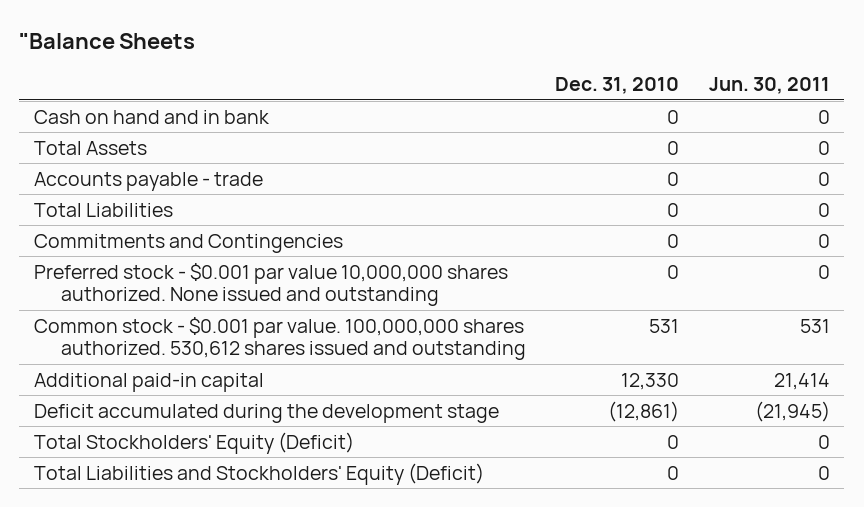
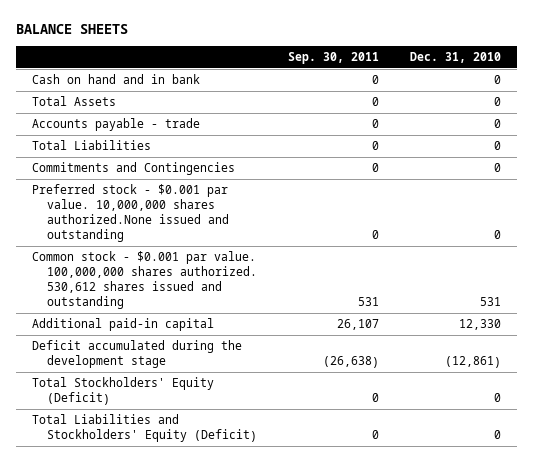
[19,33,196,50] "Balance Sheets -> [16,24,129,35] BALANCE SHEETS
[708,77,830,95] Jun. 30, 2011 -> none
none -> [287,52,379,65] Sep. 30, 2011
[33,262,508,307] Preferred stock - $0.001 par value 10,000,000 shares authorized. None issued and outstanding -> [31,184,229,242] Preferred stock - $0.001 par value. 10,000,000 shares authorized.None issued and outstanding

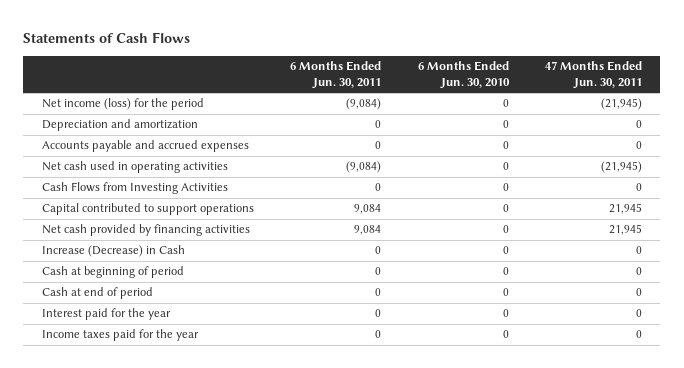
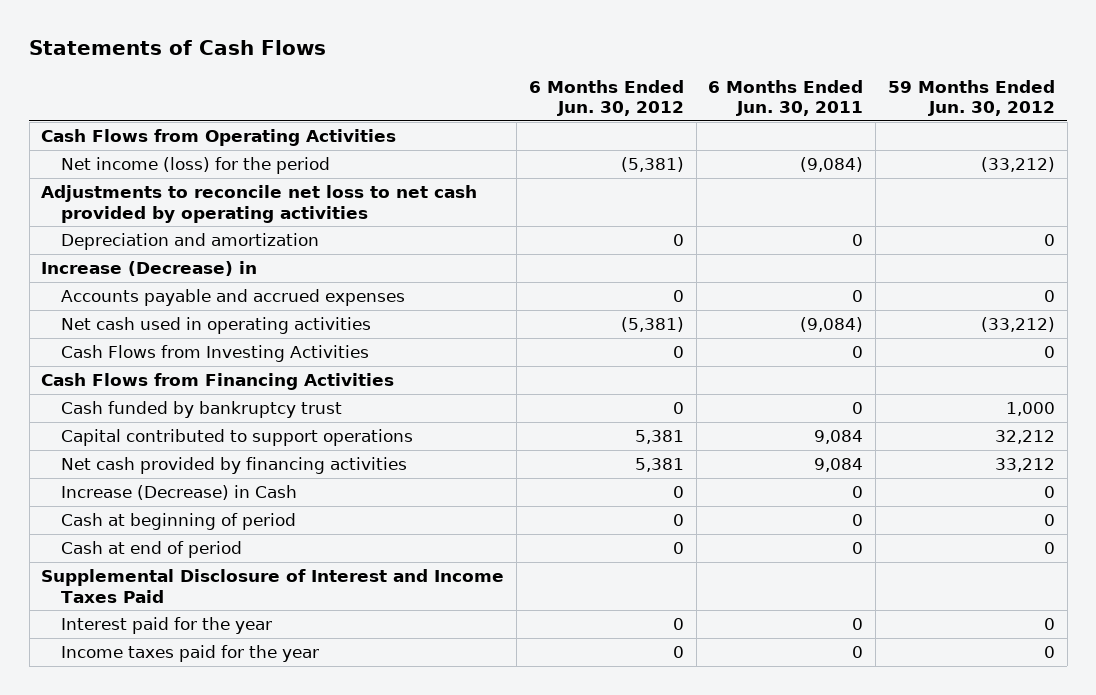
[417,60,510,89] 6 Months Ended Jun. 30, 2010 -> none
[545,60,643,89] 47 Months Ended Jun. 30, 2011 -> none
none -> [528,79,684,116] 6 Months Ended Jun. 30, 2012
none -> [887,79,1055,116] 59 Months Ended Jun. 30, 2012
none -> [41,129,397,147] Cash Flows from Operating Activities
none -> [41,185,478,223] Adjustments to reconcile net loss to net cash provided by operating activities
none -> [41,261,258,277] Increase (Decrease) in
none -> [41,373,395,391] Cash Flows from Financing Activities
none -> [61,401,343,419] Cash funded by bankruptcy trust
none -> [41,569,505,603] Supplemental Disclosure of Interest and Income Taxes Paid

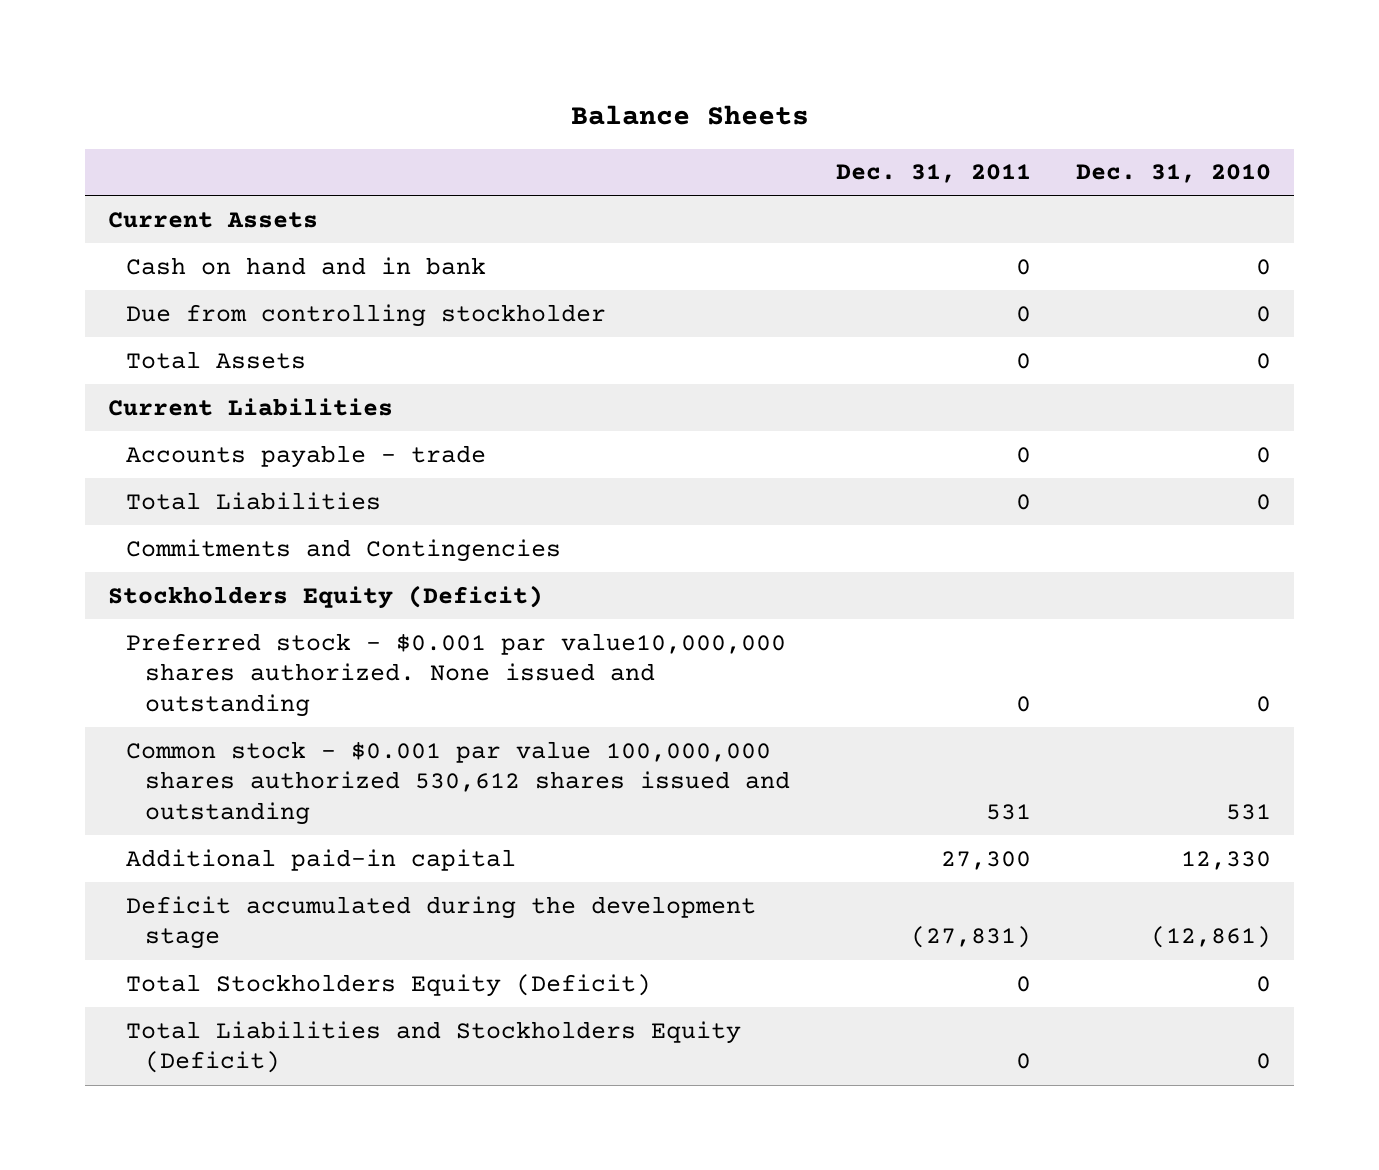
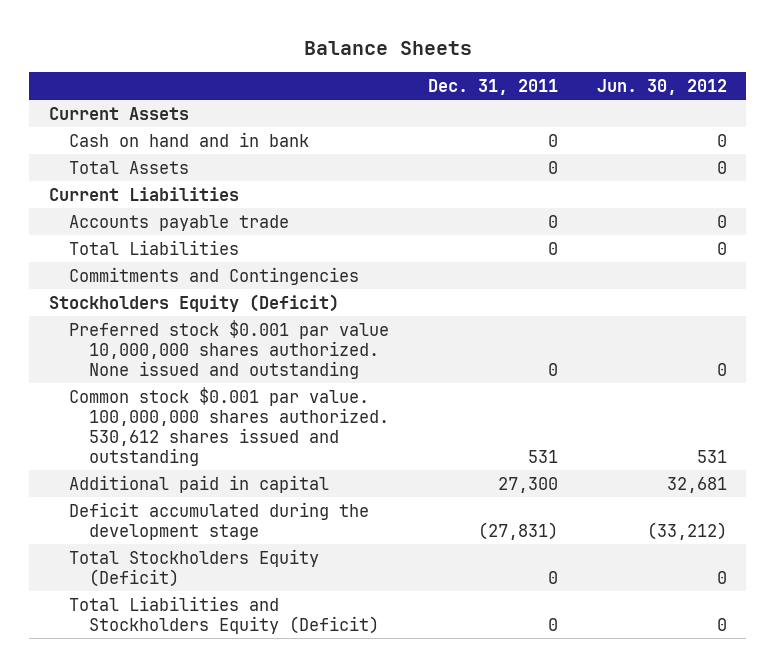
[1076,164,1272,184] Dec. 31, 2010 -> none
none -> [596,78,727,95] Jun. 30, 2012
[126,303,607,327] Due from controlling stockholder -> none
[126,444,487,468] Accounts payable - trade -> [68,214,289,231] Accounts payable trade
[126,632,787,717] Preferred stock - $0.001 par value10,000,000 shares authorized. None issued and outstanding -> [68,319,389,379] Preferred stock $0.001 par value 10,000,000 shares authorized. None issued and outstanding
[126,740,791,825] Common stock - $0.001 par value 100,000,000 shares authorized 530,612 shares issued and outstanding -> [68,386,389,467] Common stock $0.001 par value. 100,000,000 shares authorized. 530,612 shares issued and outstanding
[126,848,517,871] Additional paid-in capital -> [68,474,329,493] Additional paid in capital

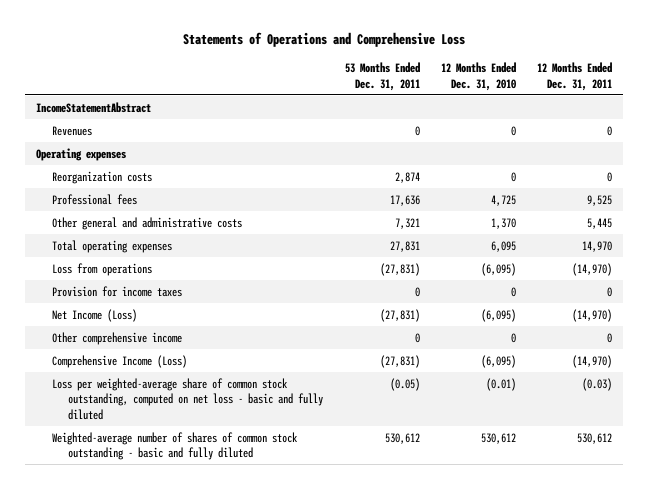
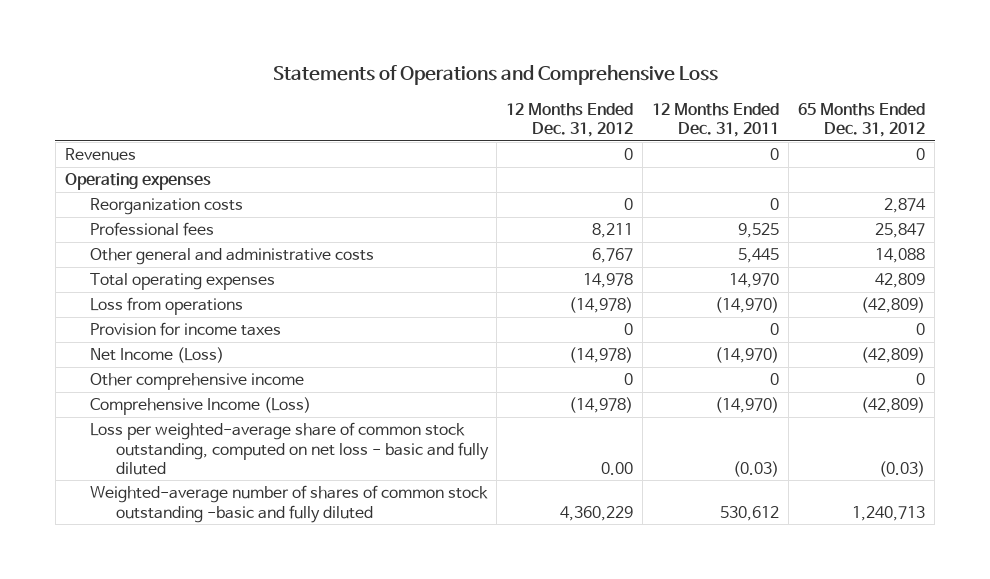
[344,62,420,91] 53 Months Ended Dec. 31, 2011 -> none
[440,62,516,91] 12 Months Ended Dec. 31, 2010 -> none
none -> [506,102,634,138] 12 Months Ended Dec. 31, 2012
none -> [798,102,926,138] 65 Months Ended Dec. 31, 2012
[35,101,151,113] IncomeStatementAbstract -> none
[52,431,299,461] Weighted-average number of shares of common stock outstanding - basic and fully diluted -> [90,485,489,523] Weighted-average number of shares of common stock outstanding -basic and fully diluted

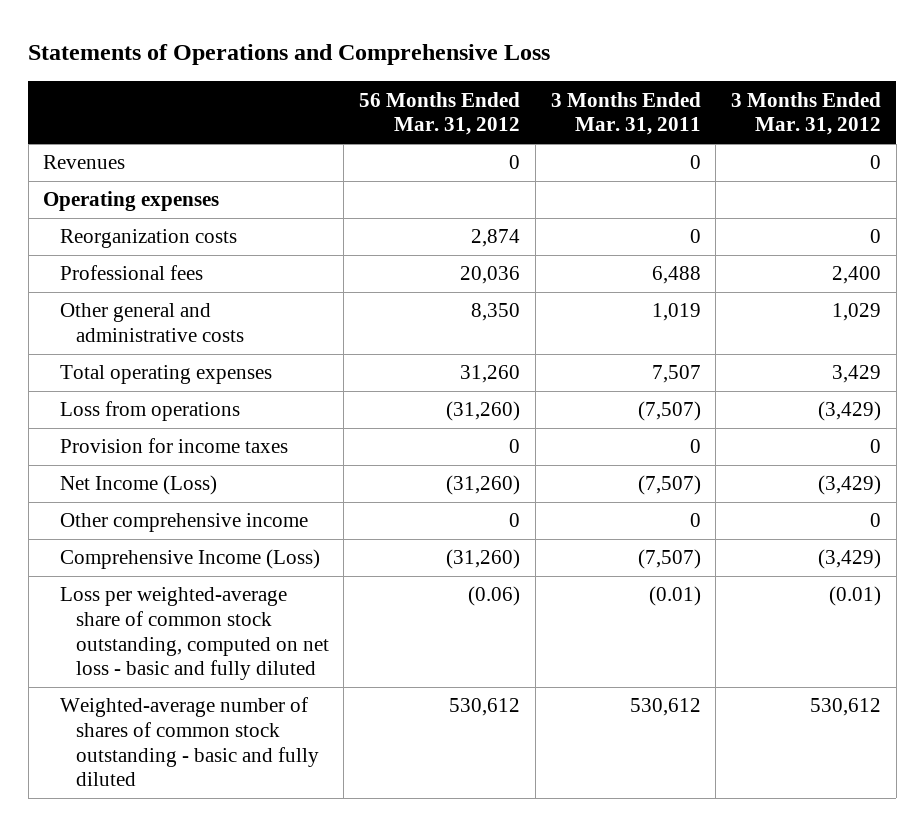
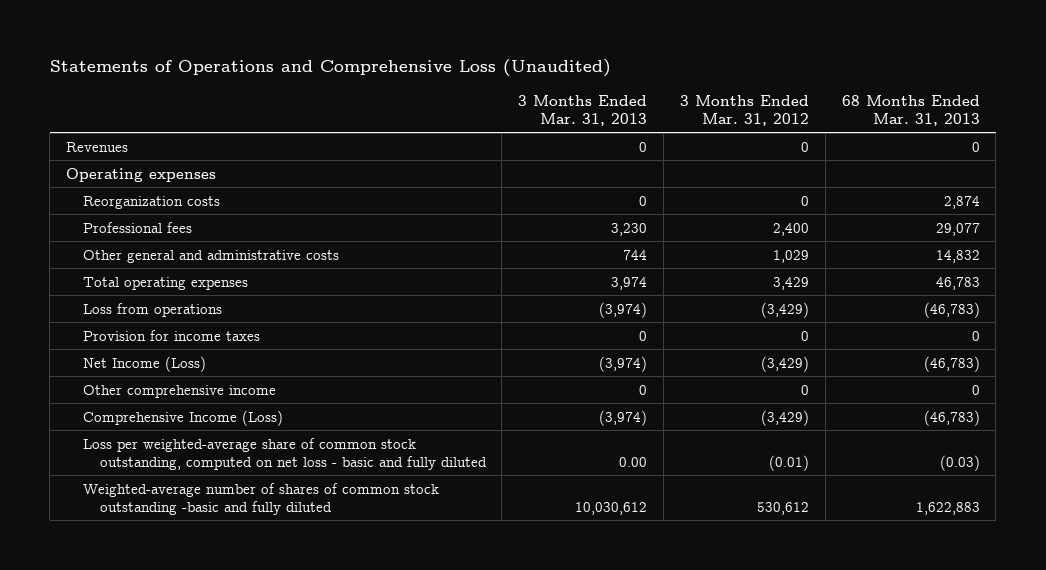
[28,44,551,66] Statements of Operations and Comprehensive Loss -> [49,59,611,78] Statements of Operations and Comprehensive Loss (Unaudited)
[359,91,521,136] 56 Months Ended Mar. 31, 2012 -> none
[550,91,701,136] 3 Months Ended Mar. 31, 2011 -> none
none -> [518,94,648,126] 3 Months Ended Mar. 31, 2013
none -> [841,94,980,126] 68 Months Ended Mar. 31, 2013
[59,697,319,787] Weighted-average number of shares of common stock outstanding - basic and fully diluted -> [82,482,439,515] Weighted-average number of shares of common stock outstanding -basic and fully diluted

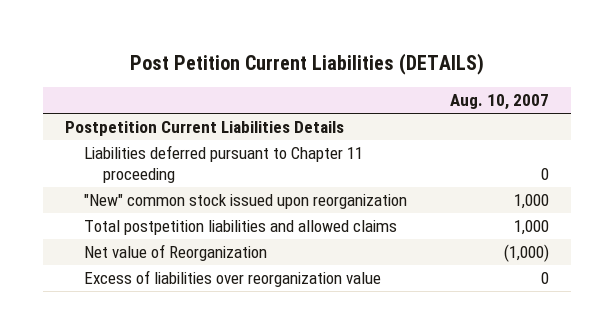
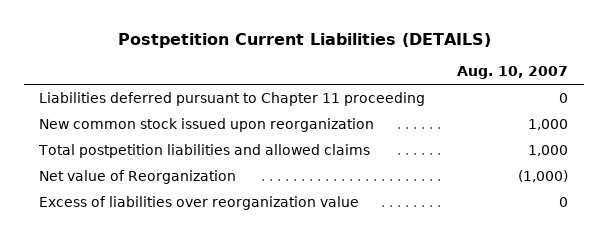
[130,52,485,75] Post Petition Current Liabilities (DETAILS) -> [117,32,491,48] Postpetition Current Liabilities (DETAILS)
[64,121,344,137] Postpetition Current Liabilities Details -> none
[83,194,407,210] "New" common stock issued upon reorganization -> [39,118,375,133] New common stock issued upon reorganization

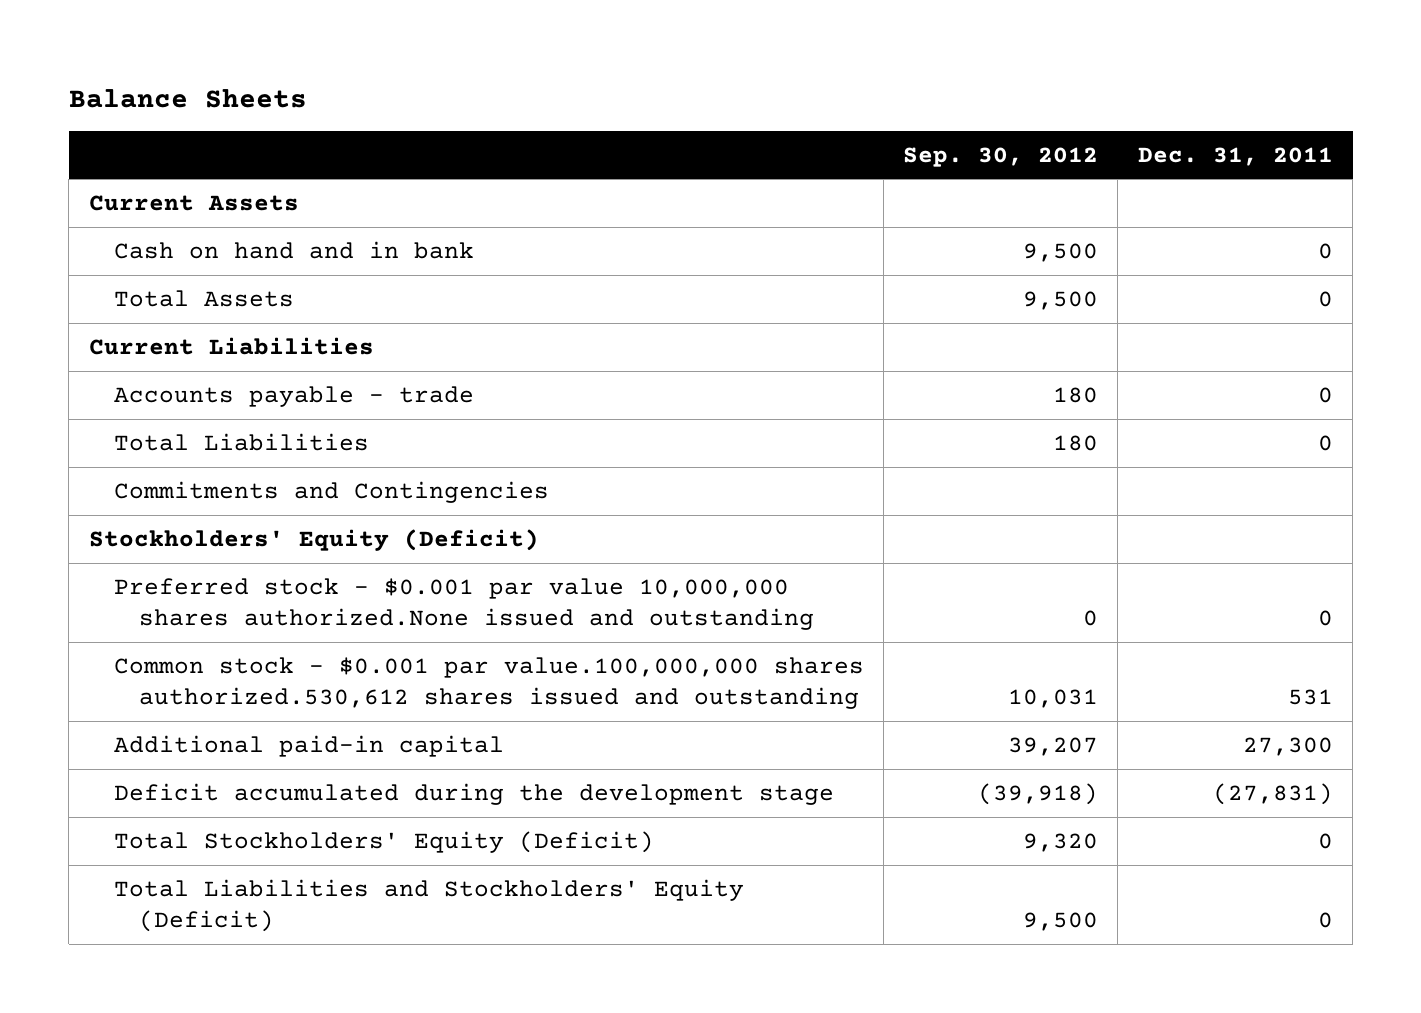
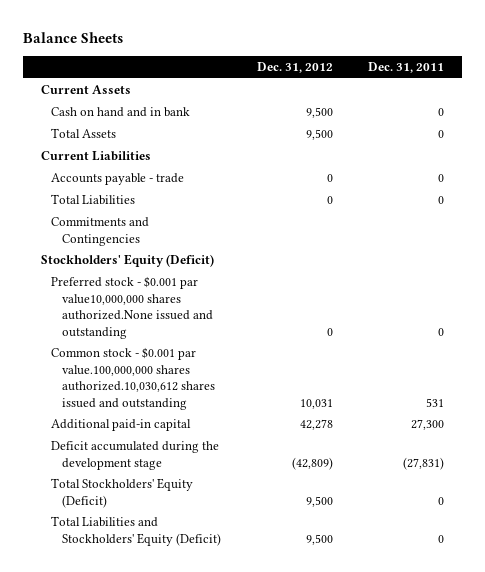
[903,146,1099,167] Sep. 30, 2012 -> none
none -> [256,62,333,74] Dec. 31, 2012
[113,577,814,631] Preferred stock - $0.001 par value 10,000,000 shares authorized.None issued and outstanding -> [51,276,213,339] Preferred stock - $0.001 par value10,000,000 shares authorized.None issued and outstanding
[113,656,864,710] Common stock - $0.001 par value.100,000,000 shares authorized.530,612 shares issued and outstanding -> [51,347,215,410] Common stock - $0.001 par value.100,000,000 shares authorized.10,030,612 shares issued and outstanding

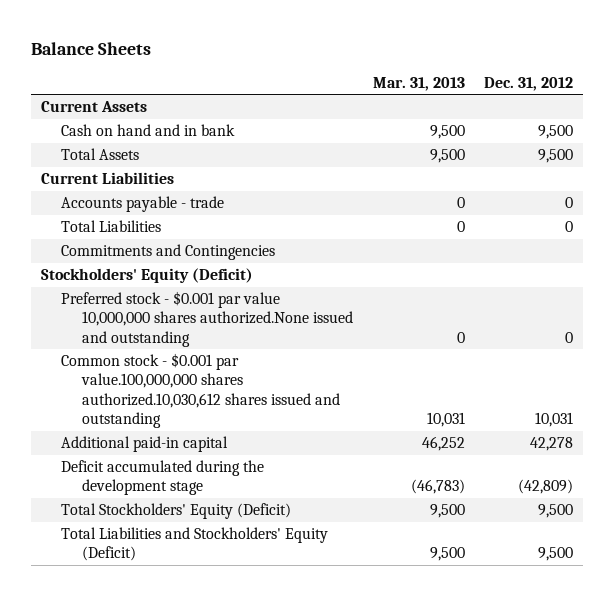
[368,62,445,74] Dec. 31, 2011 -> none
none -> [372,76,465,91] Mar. 31, 2013
[51,276,213,339] Preferred stock - $0.001 par value10,000,000 shares authorized.None issued and outstanding -> [61,291,353,347] Preferred stock - $0.001 par value 10,000,000 shares authorized.None issued and outstanding

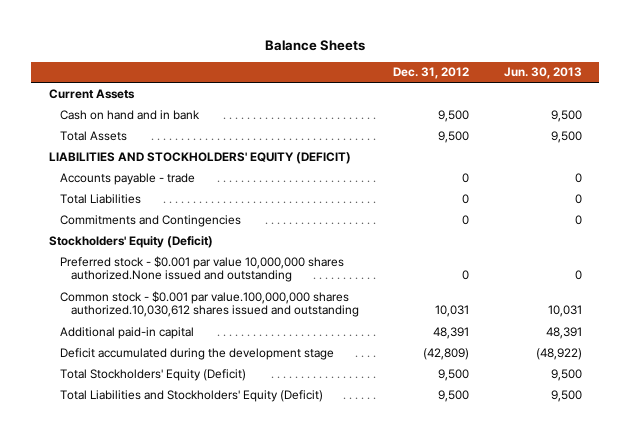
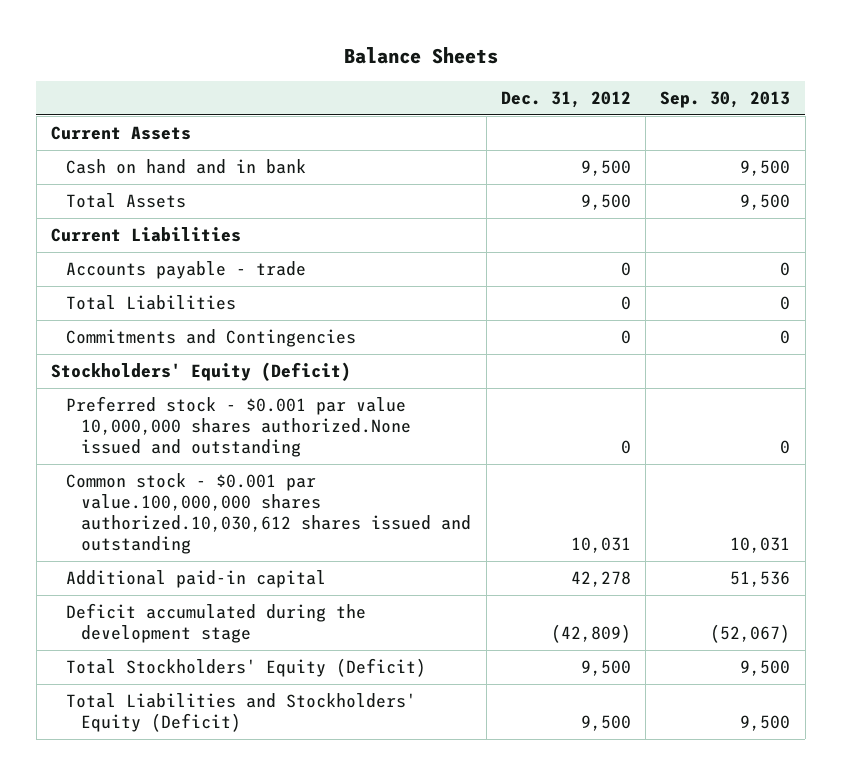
[503,67,582,80] Jun. 30, 2013 -> none
none -> [660,90,791,108] Sep. 30, 2013
[48,151,351,164] LIABILITIES AND STOCKHOLDERS' EQUITY (DEFICIT) -> none
none -> [51,227,242,243] Current Liabilities
[433,326,470,339] 48,391 -> [570,571,631,588] 42,278

